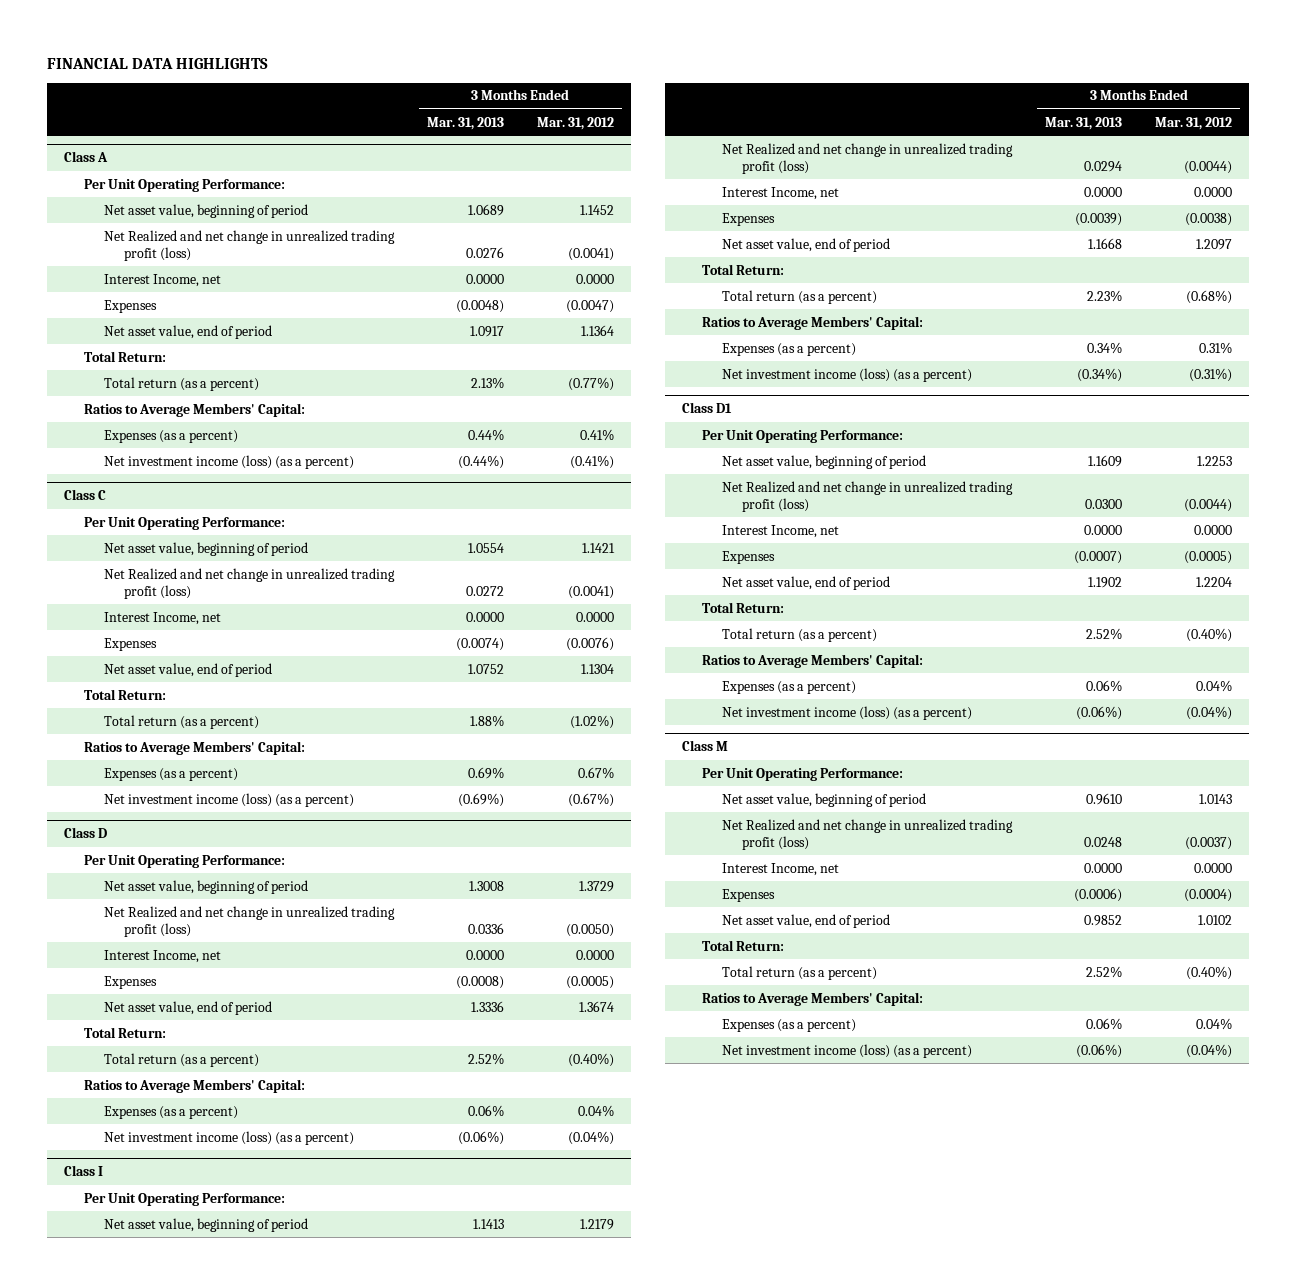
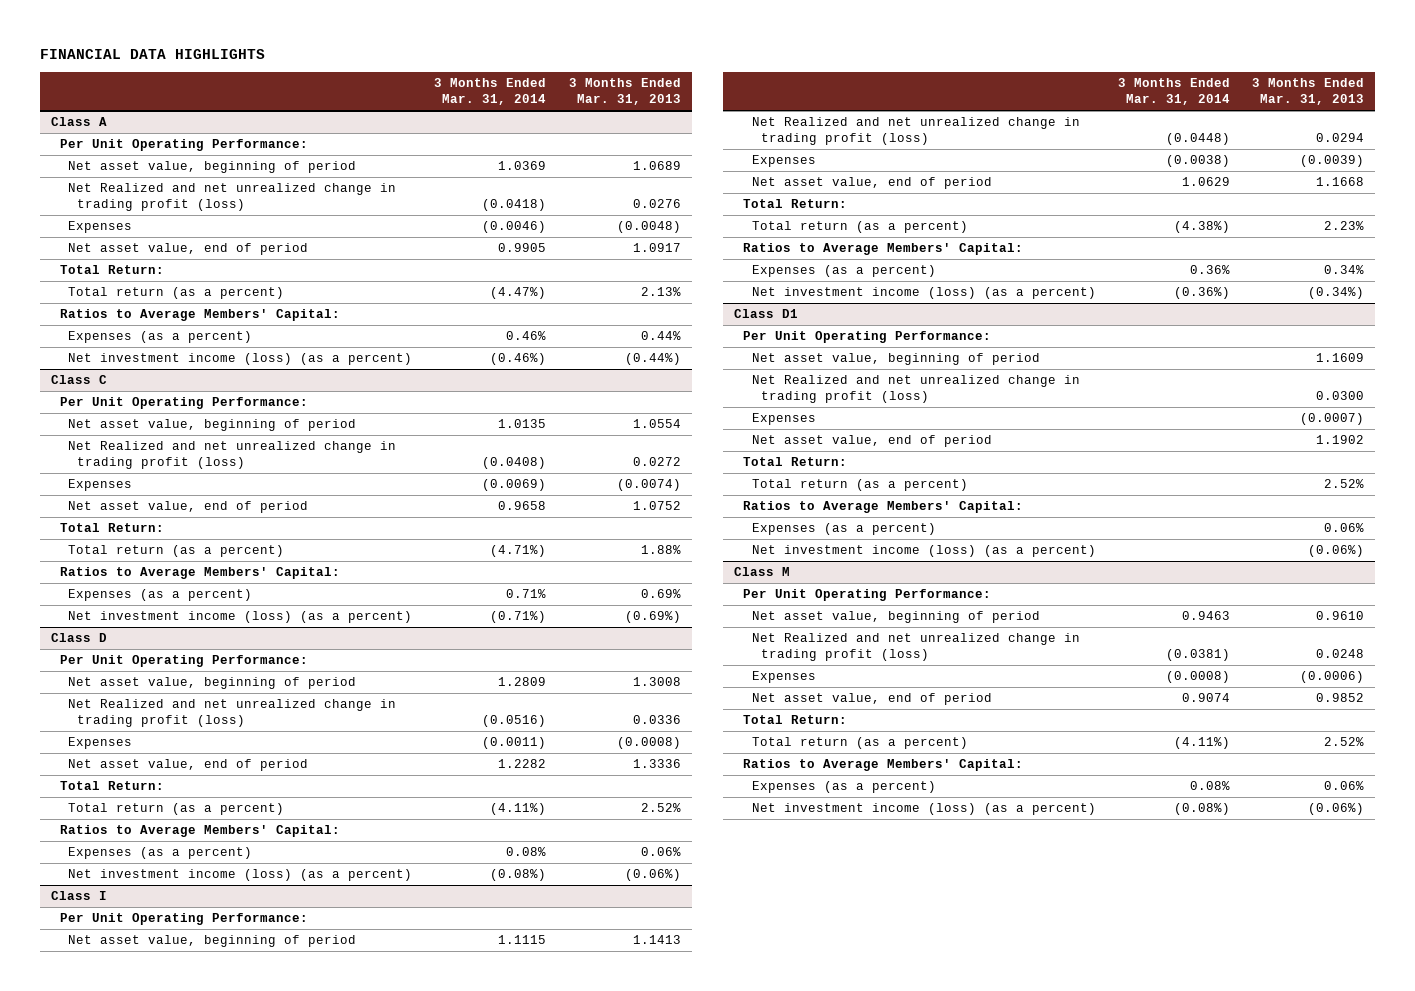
[536,116,614,130] Mar. 31, 2012 -> none
none -> [434,78,547,106] 3 Months Ended Mar. 31, 2014
[103,273,221,287] Interest Income, net -> none
[103,229,395,261] Net Realized and net change in unrealized trading profit (loss) -> [68,183,397,212] Net Realized and net unrealized change in trading profit (loss)
[103,611,221,625] Interest Income, net -> none
[103,567,395,599] Net Realized and net change in unrealized trading profit (loss) -> [68,441,397,470] Net Realized and net unrealized change in trading profit (loss)
[103,949,221,963] Interest Income, net -> none
[103,905,395,937] Net Realized and net change in unrealized trading profit (loss) -> [68,699,397,728] Net Realized and net unrealized change in trading profit (loss)
[721,186,839,200] Interest Income, net -> none
[721,142,1013,174] Net Realized and net change in unrealized trading profit (loss) -> [752,117,1081,146] Net Realized and net unrealized change in trading profit (loss)
[721,524,839,538] Interest Income, net -> none
[721,480,1013,512] Net Realized and net change in unrealized trading profit (loss) -> [752,375,1081,404] Net Realized and net unrealized change in trading profit (loss)
[721,862,839,876] Interest Income, net -> none
[721,818,1013,850] Net Realized and net change in unrealized trading profit (loss) -> [752,633,1081,662] Net Realized and net unrealized change in trading profit (loss)

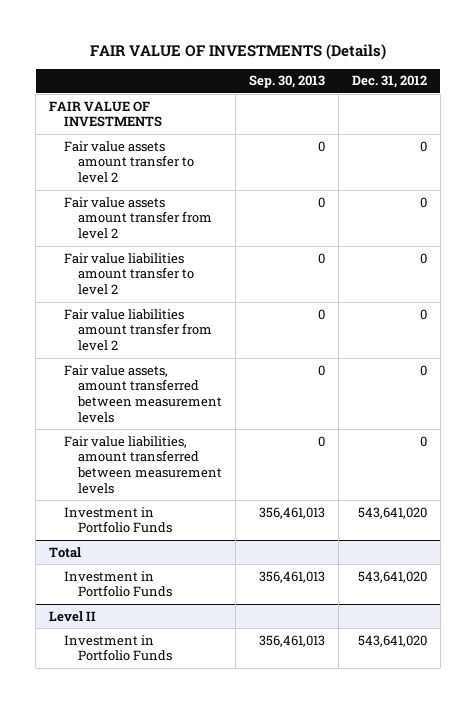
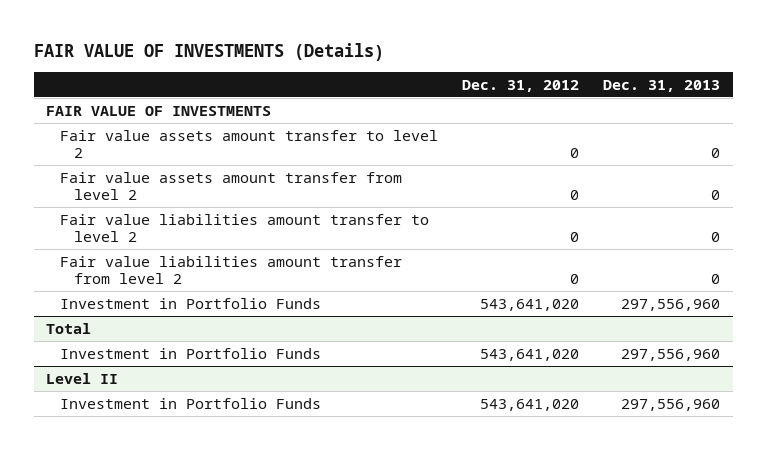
[249,75,326,89] Sep. 30, 2013 -> none
none -> [603,79,721,92] Dec. 31, 2013
[63,364,223,423] Fair value assets, amount transferred between measurement levels -> none
[63,435,223,494] Fair value liabilities, amount transferred between measurement levels -> none

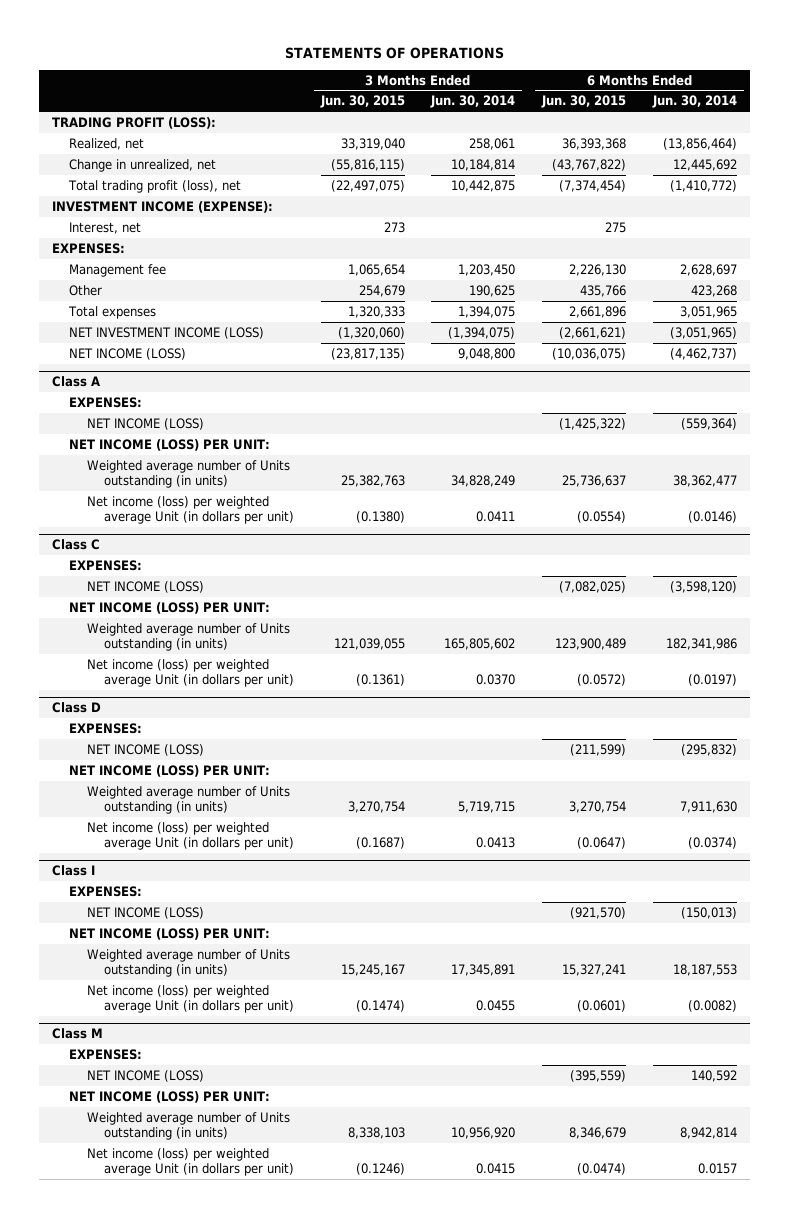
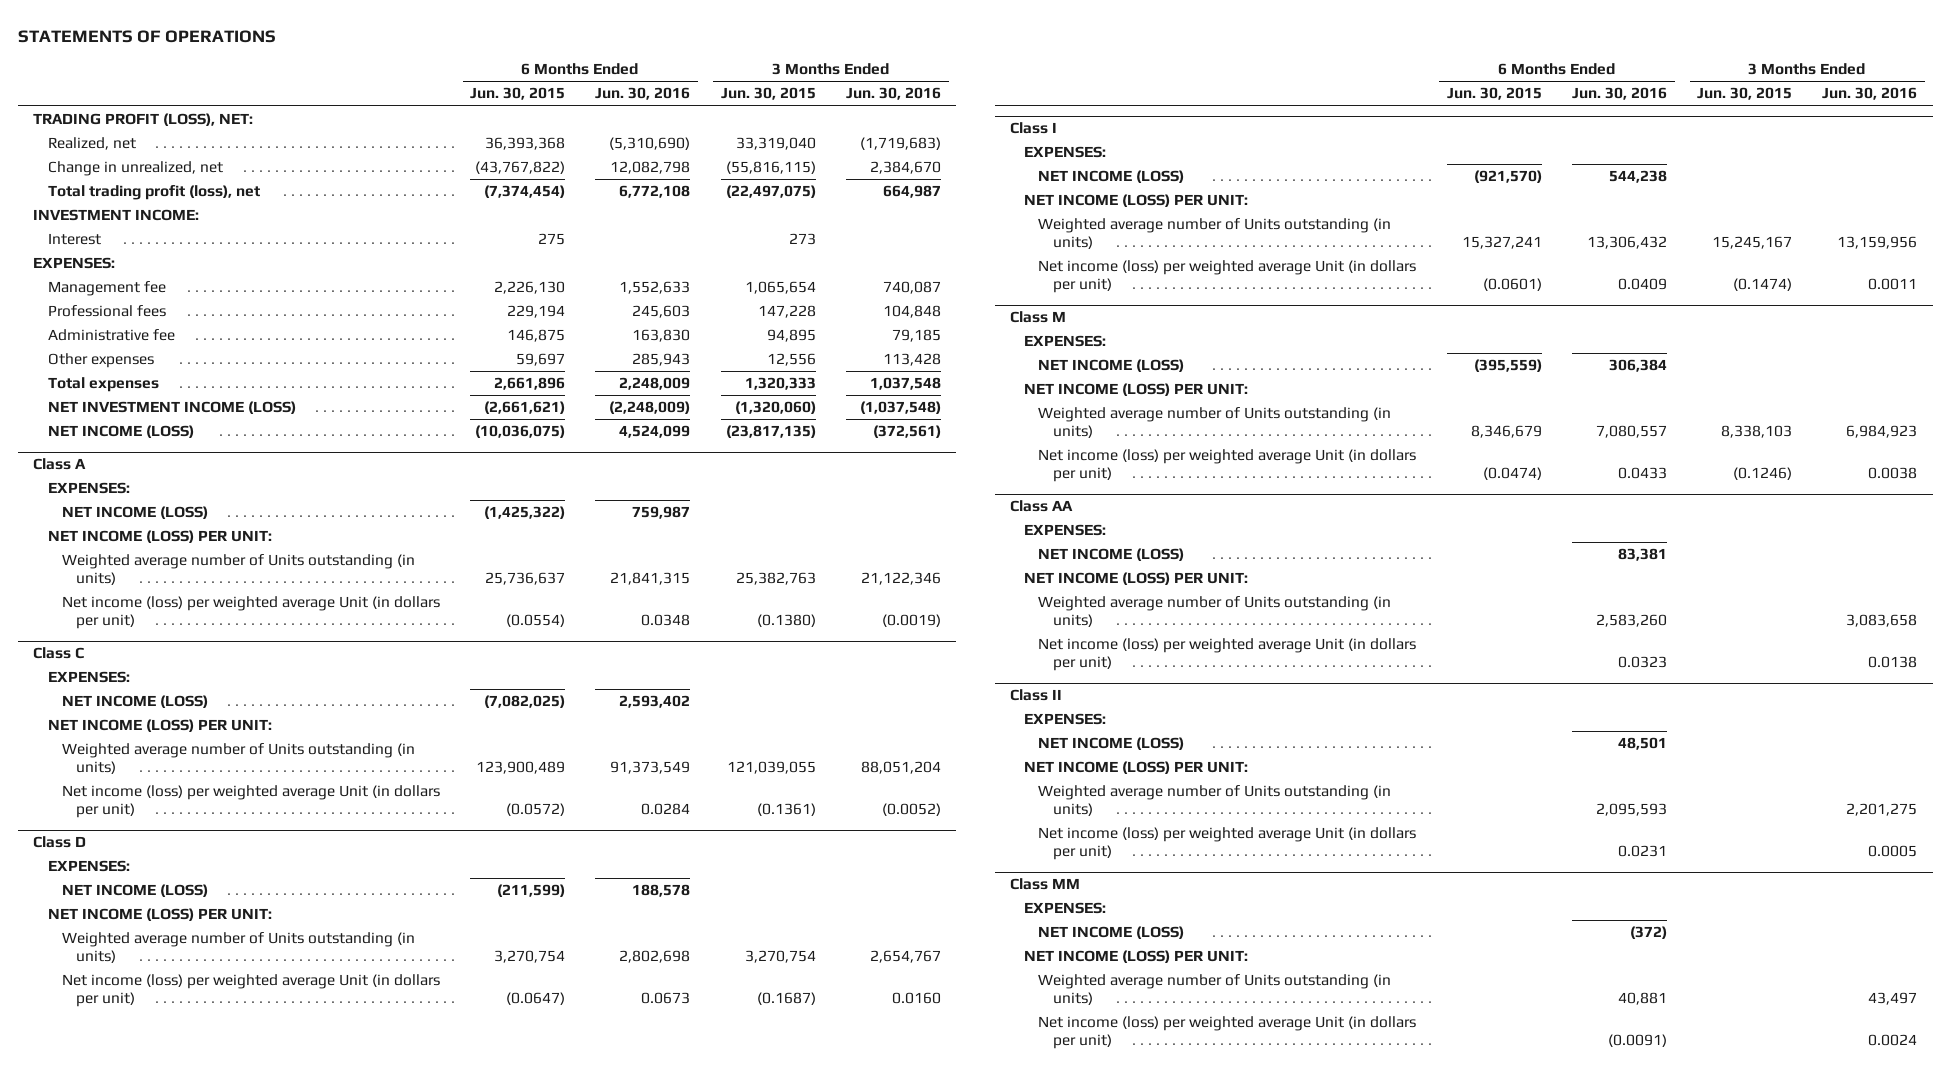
[430,95,516,109] Jun. 30, 2014 -> none
[651,95,737,109] Jun. 30, 2014 -> none
none -> [595,87,691,101] Jun. 30, 2016
none -> [845,87,941,101] Jun. 30, 2016
[51,116,216,129] TRADING PROFIT (LOSS): -> [33,113,254,127] TRADING PROFIT (LOSS), NET:
[51,200,273,213] INVESTMENT INCOME (EXPENSE): -> [33,209,200,222] INVESTMENT INCOME:
[69,221,142,234] Interest, net -> [47,233,101,246] Interest
none -> [47,305,166,318] Professional fees
none -> [47,329,175,342] Administrative fee
[69,284,103,296] Other -> [47,353,154,369] Other expenses
[358,284,405,297] 254,679 -> [766,353,816,367] 12,556
[580,284,627,297] 435,766 -> [516,353,566,367] 59,697
none -> [1009,500,1073,513] Class AA
none -> [1024,524,1107,537] EXPENSES:
none -> [1038,548,1185,562] NET INCOME (LOSS)
none -> [1024,572,1249,586] NET INCOME (LOSS) PER UNIT:
none -> [1038,596,1392,628] Weighted average number of Units outstanding (in units)
none -> [1038,638,1417,672] Net income (loss) per weighted average Unit (in dollars per unit)
none -> [1009,689,1062,702] Class II
none -> [1024,713,1107,726] EXPENSES:
none -> [1038,737,1185,751] NET INCOME (LOSS)
none -> [1024,761,1249,775] NET INCOME (LOSS) PER UNIT:
none -> [1038,785,1392,817] Weighted average number of Units outstanding (in units)
none -> [1038,827,1417,861] Net income (loss) per weighted average Unit (in dollars per unit)
none -> [1009,878,1080,891] Class MM
none -> [1024,902,1107,915] EXPENSES:
none -> [1038,926,1185,940] NET INCOME (LOSS)
none -> [1024,950,1249,964] NET INCOME (LOSS) PER UNIT:
none -> [1038,974,1392,1006] Weighted average number of Units outstanding (in units)
none -> [1038,1016,1417,1050] Net income (loss) per weighted average Unit (in dollars per unit)

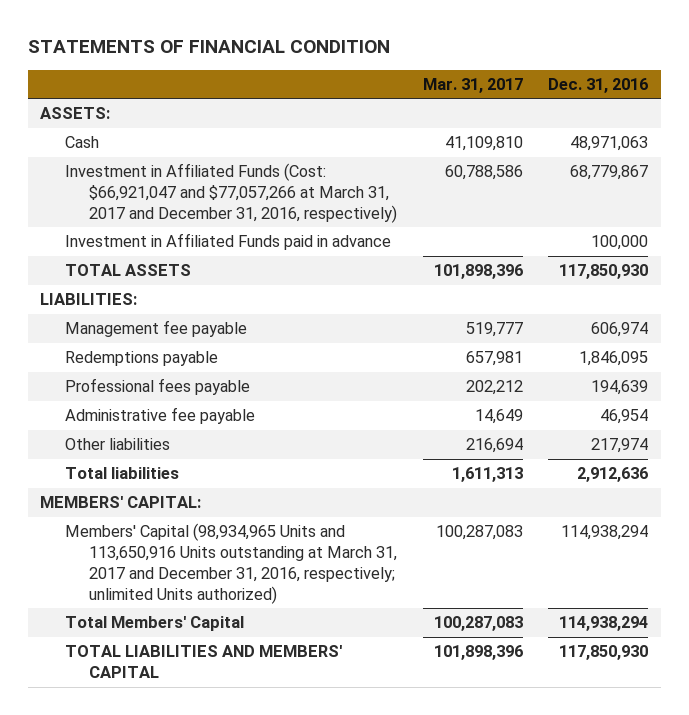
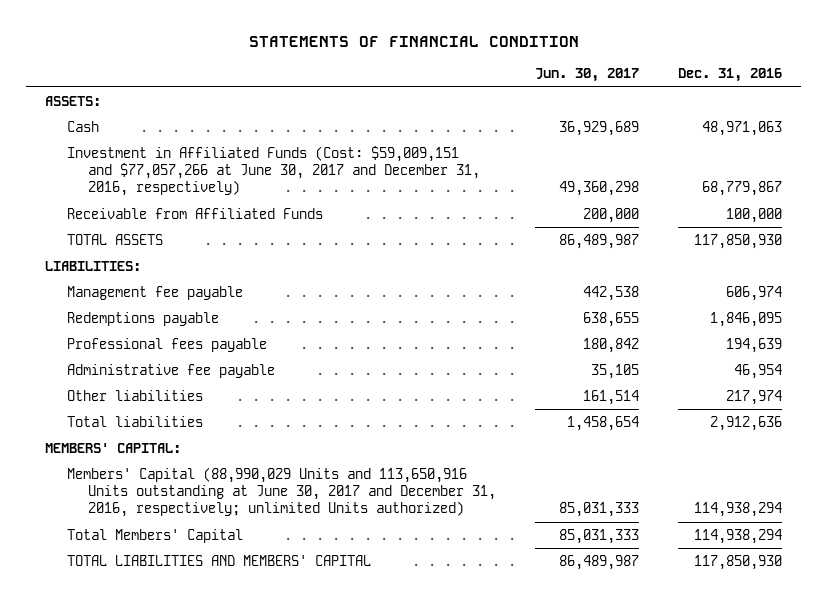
[422,77,523,93] Mar. 31, 2017 -> none
none -> [535,68,640,83] Jun. 30, 2017
[64,233,391,251] Investment in Affiliated Funds paid in advance -> none
[64,163,397,223] Investment in Affiliated Funds (Cost: $66,921,047 and $77,057,266 at March 31, 2017 and December 31, 2016, respectively) -> [66,145,481,197] Investment in Affiliated Funds (Cost: $59,009,151 and $77,057,266 at June 30, 2017 and December 31, 2016, respectively)
none -> [66,207,323,219] Receivable from Affiliated Funds
[64,523,397,604] Members' Capital (98,934,965 Units and 113,650,916 Units outstanding at March 31, 2017 and December 31, 2016, respectively; unlimited Units authorized) -> [66,466,497,518] Members' Capital (88,990,029 Units and 113,650,916 Units outstanding at June 30, 2017 and December 31, 2016, respectively; unlimited Units authorized)

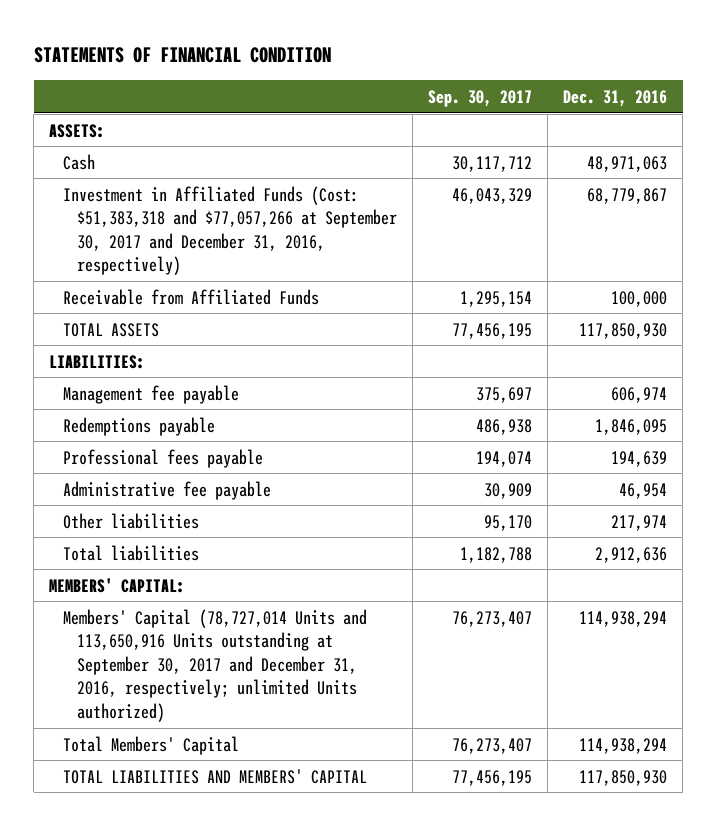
[535,68,640,83] Jun. 30, 2017 -> none
none -> [428,89,533,107] Sep. 30, 2017
[66,145,481,197] Investment in Affiliated Funds (Cost: $59,009,151 and $77,057,266 at June 30, 2017 and December 31, 2016, respectively) -> [63,185,397,276] Investment in Affiliated Funds (Cost: $51,383,318 and $77,057,266 at September 30, 2017 and December 31, 2016, respectively)
[66,466,497,518] Members' Capital (88,990,029 Units and 113,650,916 Units outstanding at June 30, 2017 and December 31, 2016, respectively; unlimited Units authorized) -> [63,608,368,722] Members' Capital (78,727,014 Units and 113,650,916 Units outstanding at September 30, 2017 and December 31, 2016, respectively; unlimited Units authorized)

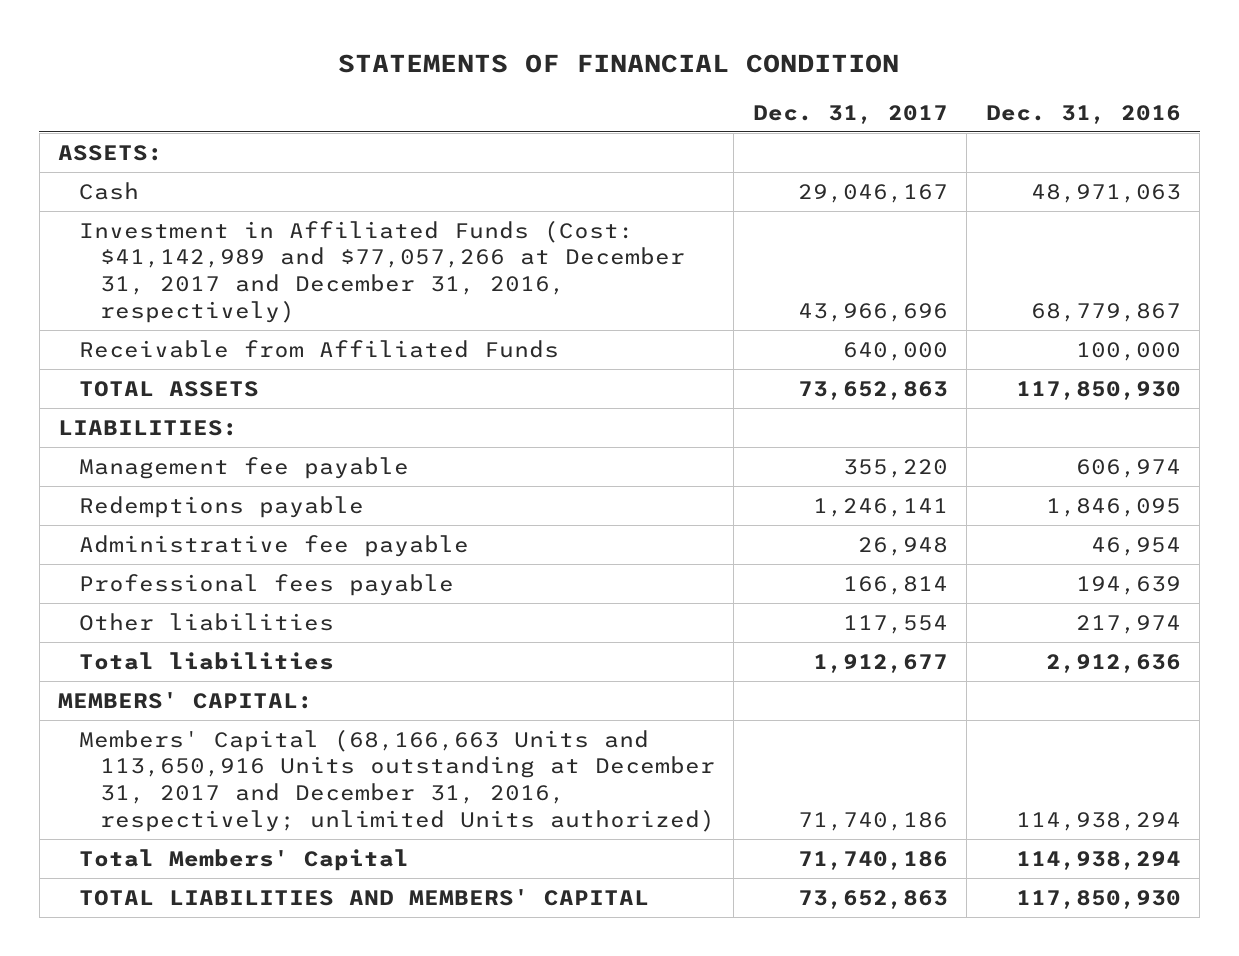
[428,89,533,107] Sep. 30, 2017 -> none
none -> [752,104,948,124] Dec. 31, 2017
[63,185,397,276] Investment in Affiliated Funds (Cost: $51,383,318 and $77,057,266 at September 30, 2017 and December 31, 2016, respectively) -> [78,219,685,323] Investment in Affiliated Funds (Cost: $41,142,989 and $77,057,266 at December 31, 2017 and December 31, 2016, respectively)
[63,448,264,468] Professional fees payable -> [78,573,454,596] Professional fees payable
[63,608,368,722] Members' Capital (78,727,014 Units and 113,650,916 Units outstanding at September 30, 2017 and December 31, 2016, respectively; unlimited Units authorized) -> [78,728,715,832] Members' Capital (68,166,663 Units and 113,650,916 Units outstanding at December 31, 2017 and December 31, 2016, respectively; unlimited Units authorized)

